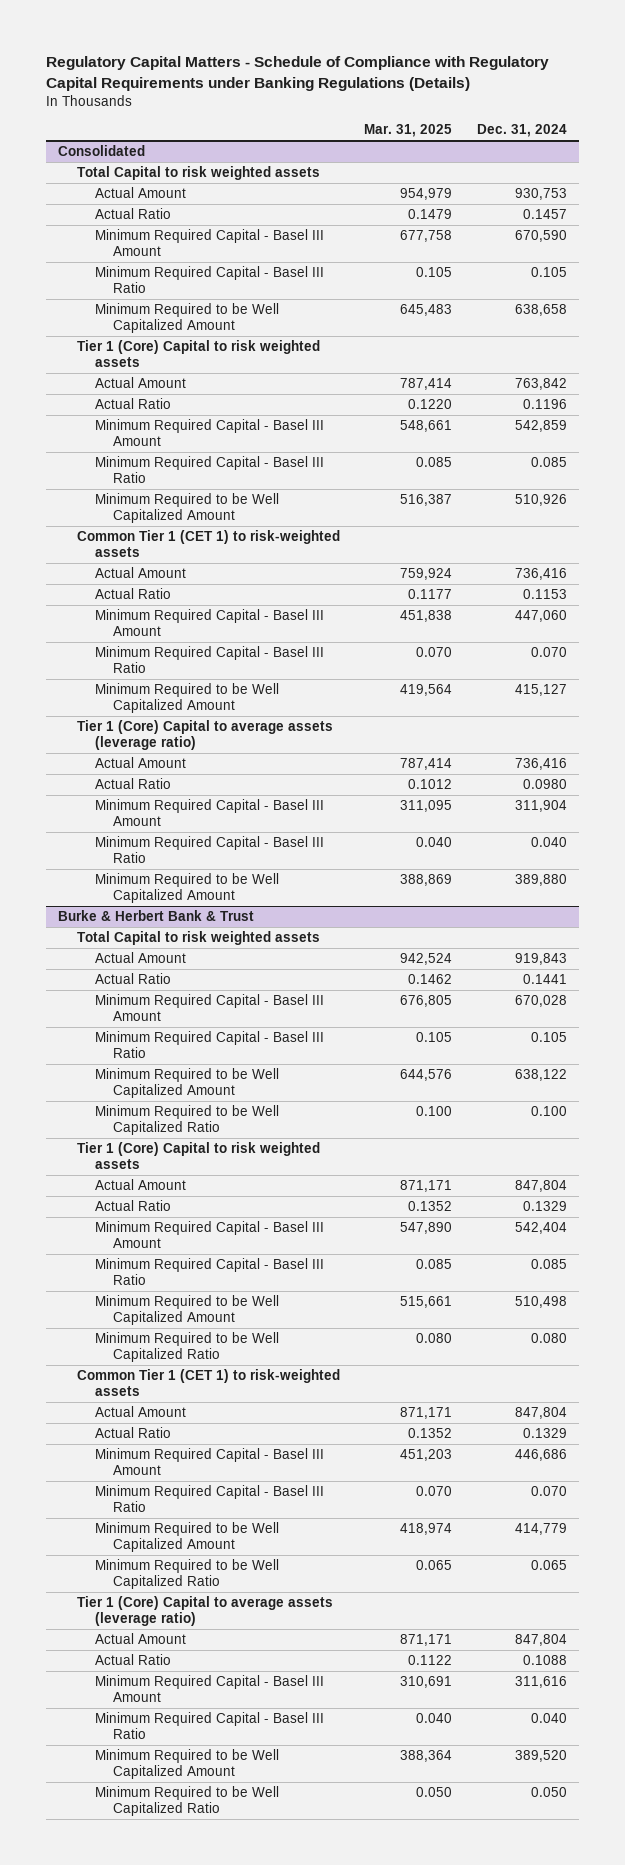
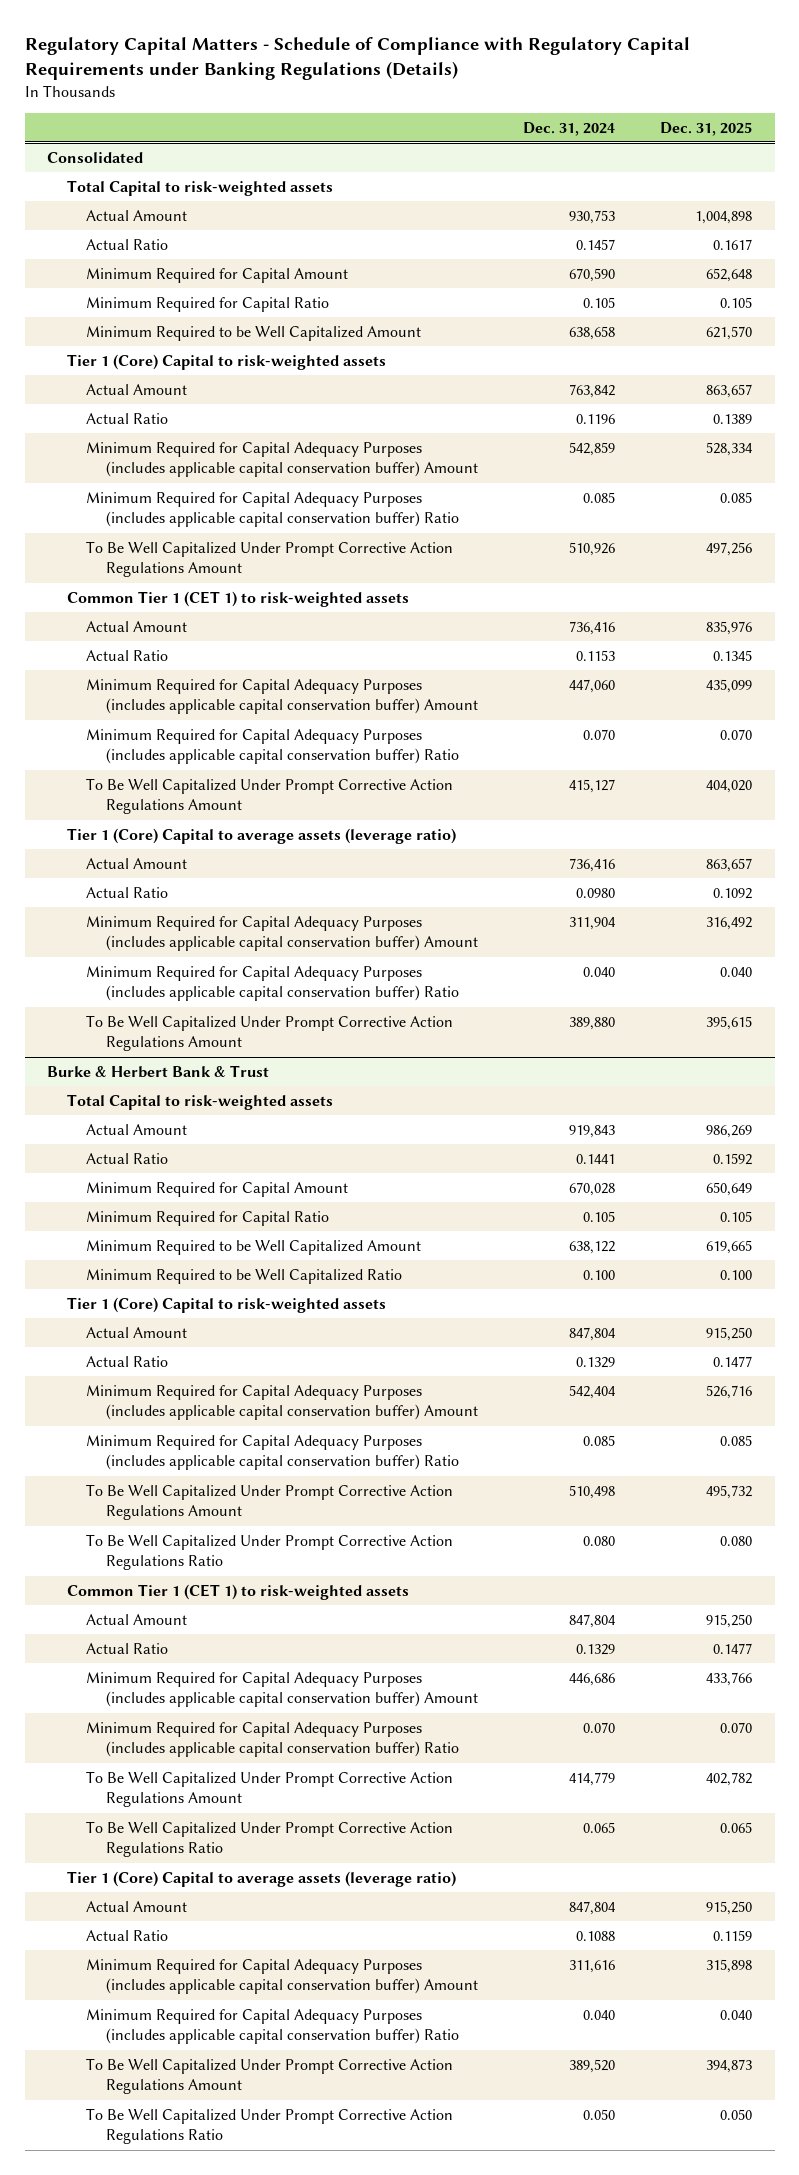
[364,124,453,138] Mar. 31, 2025 -> none
none -> [660,121,753,136] Dec. 31, 2025
[76,166,320,181] Total Capital to risk weighted assets -> [66,179,333,196] Total Capital to risk-weighted assets
[94,229,324,257] Minimum Required Capital - Basel III Amount -> [86,267,349,283] Minimum Required for Capital Amount
[94,266,324,294] Minimum Required Capital - Basel III Ratio -> [86,296,330,312] Minimum Required for Capital Ratio
[76,340,320,368] Tier 1 (Core) Capital to risk weighted assets -> [66,353,386,370] Tier 1 (Core) Capital to risk-weighted assets
[94,419,324,447] Minimum Required Capital - Basel III Amount -> [86,441,478,478] Minimum Required for Capital Adequacy Purposes (includes applicable capital conservation buffer) Amount
[94,456,324,484] Minimum Required Capital - Basel III Ratio -> [86,491,459,528] Minimum Required for Capital Adequacy Purposes (includes applicable capital conservation buffer) Ratio
[94,493,279,524] Minimum Required to be Well Capitalized Amount -> [86,540,454,578] To Be Well Capitalized Under Prompt Corrective Action Regulations Amount
[94,609,324,637] Minimum Required Capital - Basel III Amount -> [86,678,478,715] Minimum Required for Capital Adequacy Purposes (includes applicable capital conservation buffer) Amount
[94,646,324,674] Minimum Required Capital - Basel III Ratio -> [86,728,459,765] Minimum Required for Capital Adequacy Purposes (includes applicable capital conservation buffer) Ratio
[94,683,279,714] Minimum Required to be Well Capitalized Amount -> [86,777,454,815] To Be Well Capitalized Under Prompt Corrective Action Regulations Amount
[94,799,324,827] Minimum Required Capital - Basel III Amount -> [86,915,478,952] Minimum Required for Capital Adequacy Purposes (includes applicable capital conservation buffer) Amount
[94,836,324,864] Minimum Required Capital - Basel III Ratio -> [86,965,459,1002] Minimum Required for Capital Adequacy Purposes (includes applicable capital conservation buffer) Ratio
[94,873,279,904] Minimum Required to be Well Capitalized Amount -> [86,1014,454,1052] To Be Well Capitalized Under Prompt Corrective Action Regulations Amount
[76,931,320,946] Total Capital to risk weighted assets -> [66,1093,333,1110] Total Capital to risk-weighted assets
[94,994,324,1022] Minimum Required Capital - Basel III Amount -> [86,1181,349,1197] Minimum Required for Capital Amount
[94,1031,324,1059] Minimum Required Capital - Basel III Ratio -> [86,1210,330,1226] Minimum Required for Capital Ratio
[76,1142,320,1170] Tier 1 (Core) Capital to risk weighted assets -> [66,1296,386,1313] Tier 1 (Core) Capital to risk-weighted assets
[94,1221,324,1249] Minimum Required Capital - Basel III Amount -> [86,1384,478,1421] Minimum Required for Capital Adequacy Purposes (includes applicable capital conservation buffer) Amount
[94,1258,324,1286] Minimum Required Capital - Basel III Ratio -> [86,1434,459,1471] Minimum Required for Capital Adequacy Purposes (includes applicable capital conservation buffer) Ratio
[94,1295,279,1326] Minimum Required to be Well Capitalized Amount -> [86,1483,454,1521] To Be Well Capitalized Under Prompt Corrective Action Regulations Amount
[94,1332,279,1363] Minimum Required to be Well Capitalized Ratio -> [86,1533,454,1571] To Be Well Capitalized Under Prompt Corrective Action Regulations Ratio
[94,1448,324,1476] Minimum Required Capital - Basel III Amount -> [86,1671,478,1708] Minimum Required for Capital Adequacy Purposes (includes applicable capital conservation buffer) Amount
[94,1485,324,1513] Minimum Required Capital - Basel III Ratio -> [86,1721,459,1758] Minimum Required for Capital Adequacy Purposes (includes applicable capital conservation buffer) Ratio
[94,1522,279,1553] Minimum Required to be Well Capitalized Amount -> [86,1770,454,1808] To Be Well Capitalized Under Prompt Corrective Action Regulations Amount
[94,1559,279,1590] Minimum Required to be Well Capitalized Ratio -> [86,1820,454,1858] To Be Well Capitalized Under Prompt Corrective Action Regulations Ratio
[94,1675,324,1703] Minimum Required Capital - Basel III Amount -> [86,1958,478,1995] Minimum Required for Capital Adequacy Purposes (includes applicable capital conservation buffer) Amount
[94,1712,324,1740] Minimum Required Capital - Basel III Ratio -> [86,2008,459,2045] Minimum Required for Capital Adequacy Purposes (includes applicable capital conservation buffer) Ratio
[94,1749,279,1780] Minimum Required to be Well Capitalized Amount -> [86,2057,454,2095] To Be Well Capitalized Under Prompt Corrective Action Regulations Amount
[94,1786,279,1817] Minimum Required to be Well Capitalized Ratio -> [86,2107,454,2145] To Be Well Capitalized Under Prompt Corrective Action Regulations Ratio

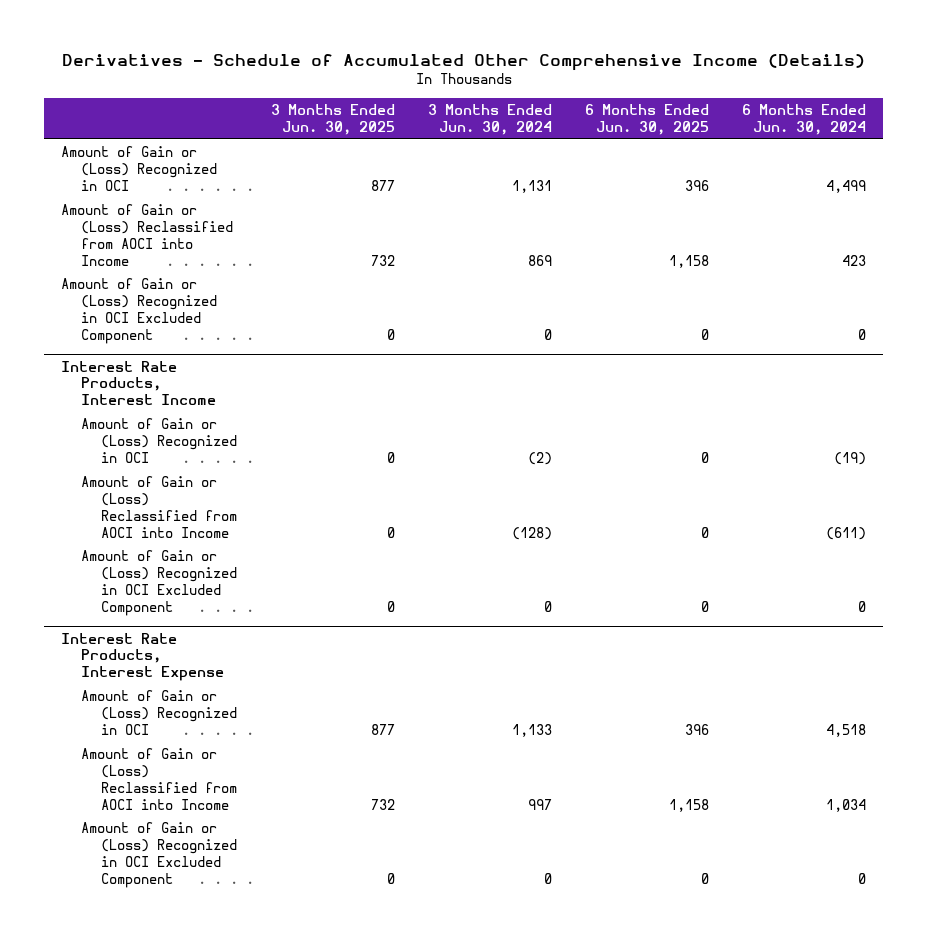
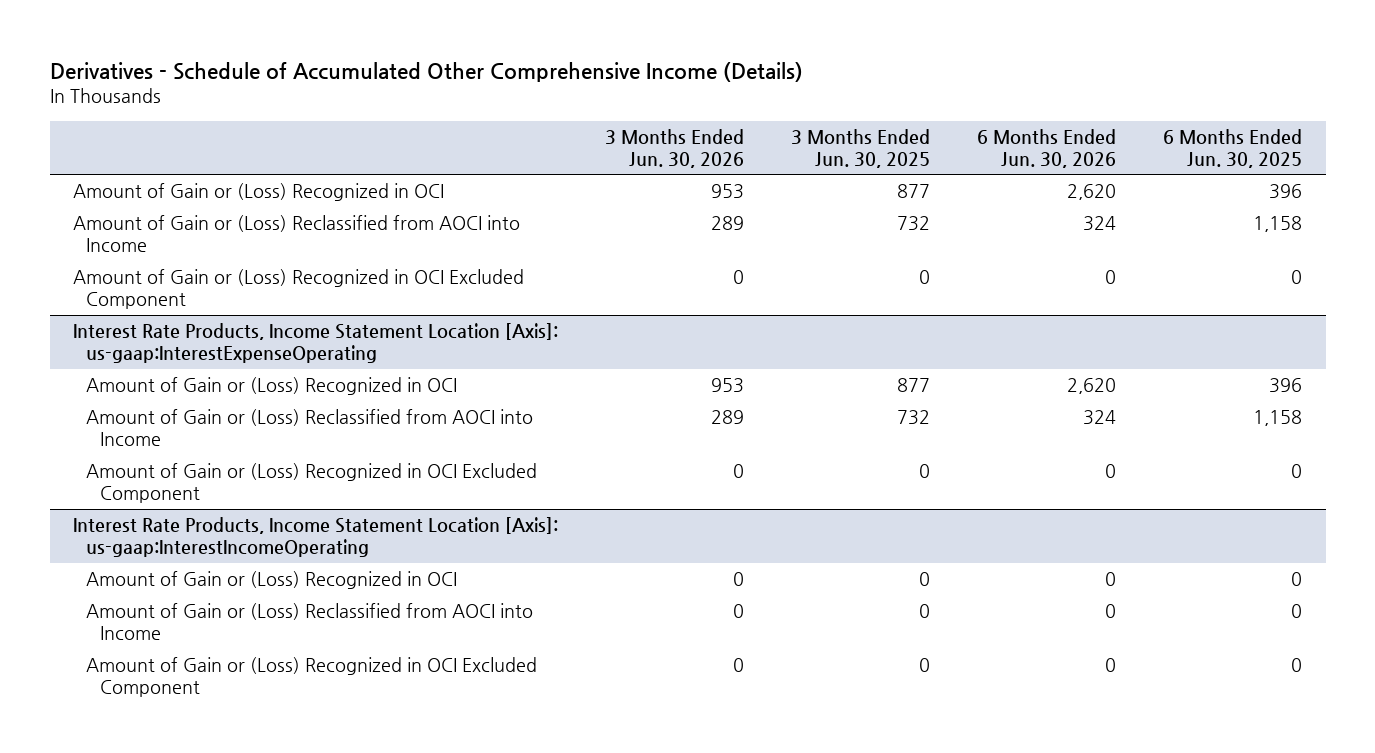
[427,104,552,135] 3 Months Ended Jun. 30, 2024 -> none
[742,104,867,135] 6 Months Ended Jun. 30, 2024 -> none
none -> [605,128,745,168] 3 Months Ended Jun. 30, 2026
none -> [977,128,1117,168] 6 Months Ended Jun. 30, 2026
[61,360,217,406] Interest Rate Products, Interest Income -> none
[81,418,238,463] Amount of Gain or (Loss) Recognized in OCI -> none
[81,476,238,538] Amount of Gain or (Loss) Reclassified from AOCI into Income -> none
[81,550,238,616] Amount of Gain or (Loss) Recognized in OCI Excluded Component -> none
[61,632,225,682] Interest Rate Products, Interest Expense -> none
none -> [73,323,559,364] Interest Rate Products, Income Statement Location [Axis]: us-gaap:InterestExpenseOperating
none -> [73,517,559,558] Interest Rate Products, Income Statement Location [Axis]: us-gaap:InterestIncomeOperating
none -> [86,571,458,590] Amount of Gain or (Loss) Recognized in OCI
none -> [86,603,534,641] Amount of Gain or (Loss) Reclassified from AOCI into Income
none -> [86,657,538,698] Amount of Gain or (Loss) Recognized in OCI Excluded Component

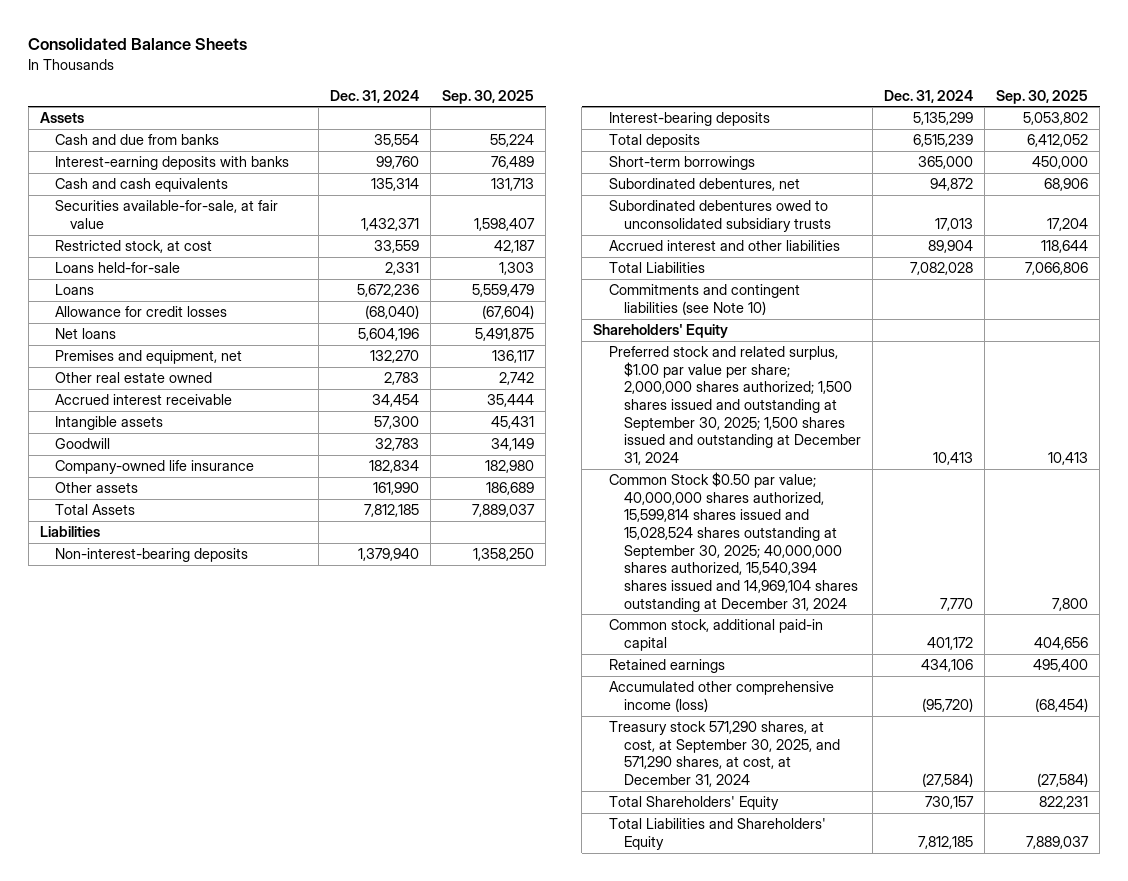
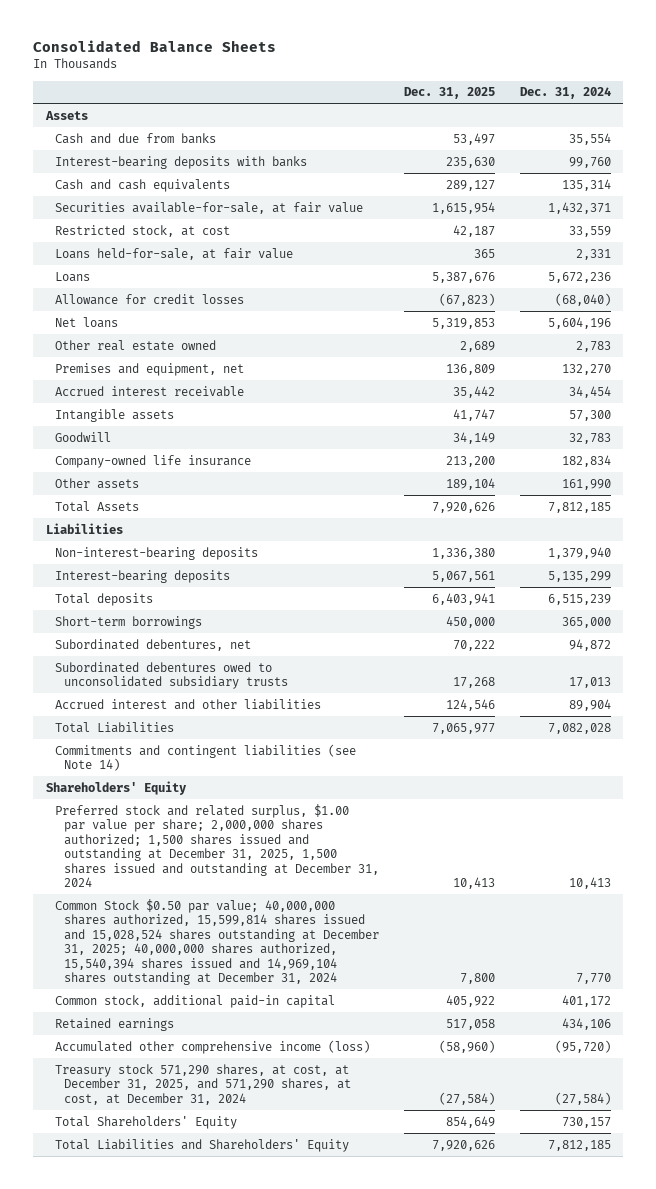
[442,89,535,104] Sep. 30, 2025 -> none
none -> [404,87,496,100] Dec. 31, 2025
[54,156,289,171] Interest-earning deposits with banks -> [55,155,308,169] Interest-bearing deposits with banks
[54,262,180,274] Loans held-for-sale -> [55,247,294,260] Loans held-for-sale, at fair value
[54,350,242,365] Premises and equipment, net -> [55,362,245,376] Premises and equipment, net
[608,284,800,315] Commitments and contingent liabilities (see Note 10) -> [55,743,357,772] Commitments and contingent liabilities (see Note 14)
[608,346,861,465] Preferred stock and related surplus, $1.00 par value per share; 2,000,000 shares authorized; 1,500 shares issued and outstanding at September 30, 2025; 1,500 shares issued and outstanding at December 31, 2024 -> [55,803,380,887] Preferred stock and related surplus, $1.00 par value per share; 2,000,000 shares authorized; 1,500 shares issued and outstanding at December 31, 2025, 1,500 shares issued and outstanding at December 31, 2024
[608,472,858,612] Common Stock $0.50 par value; 40,000,000 shares authorized, 15,599,814 shares issued and 15,028,524 shares outstanding at September 30, 2025; 40,000,000 shares authorized, 15,540,394 shares issued and 14,969,104 shares outstanding at December 31, 2024 -> [55,898,380,985] Common Stock $0.50 par value; 40,000,000 shares authorized, 15,599,814 shares issued and 15,028,524 shares outstanding at December 31, 2025; 40,000,000 shares authorized, 15,540,394 shares issued and 14,969,104 shares outstanding at December 31, 2024
[608,721,840,788] Treasury stock 571,290 shares, at cost, at September 30, 2025, and 571,290 shares, at cost, at December 31, 2024 -> [55,1063,352,1105] Treasury stock 571,290 shares, at cost, at December 31, 2025, and 571,290 shares, at cost, at December 31, 2024

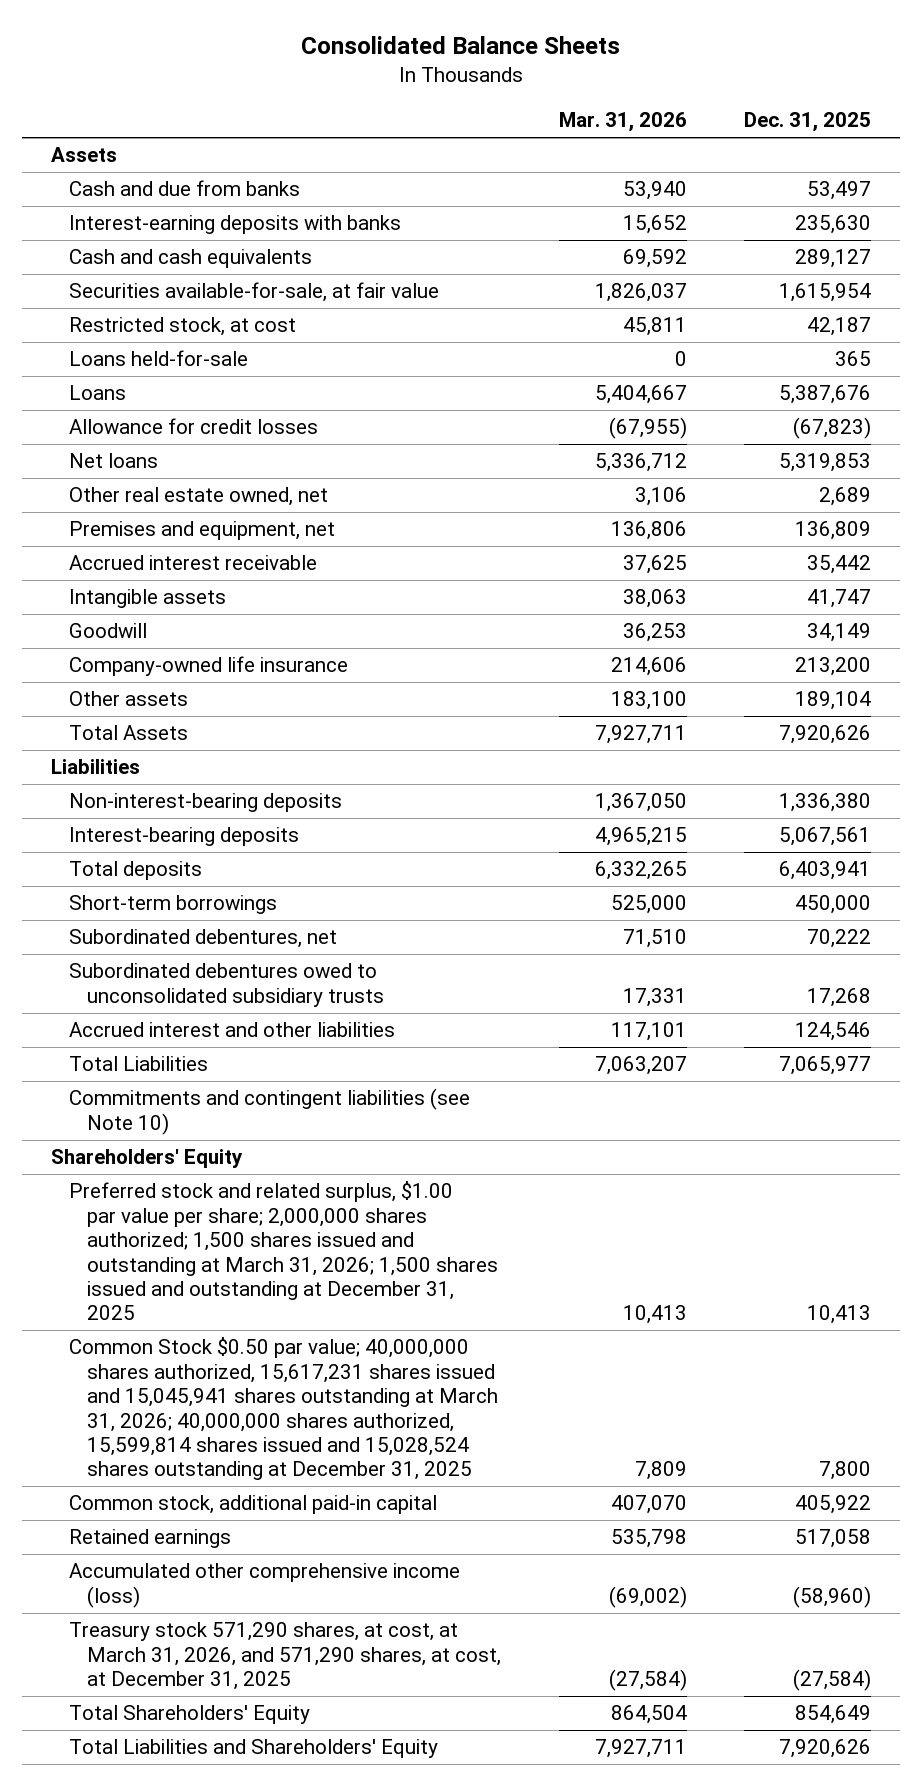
[519,87,611,100] Dec. 31, 2024 -> none
none -> [558,112,687,133] Mar. 31, 2026
[55,155,308,169] Interest-bearing deposits with banks -> [69,215,402,235] Interest-earning deposits with banks
[55,247,294,260] Loans held-for-sale, at fair value -> [69,350,249,367] Loans held-for-sale
[55,339,217,351] Other real estate owned -> [69,487,329,507] Other real estate owned, net
[55,743,357,772] Commitments and contingent liabilities (see Note 14) -> [69,1088,471,1135] Commitments and contingent liabilities (see Note 10)
[55,803,380,887] Preferred stock and related surplus, $1.00 par value per share; 2,000,000 shares authorized; 1,500 shares issued and outstanding at December 31, 2025, 1,500 shares issued and outstanding at December 31, 2024 -> [69,1181,499,1321] Preferred stock and related surplus, $1.00 par value per share; 2,000,000 shares authorized; 1,500 shares issued and outstanding at March 31, 2026; 1,500 shares issued and outstanding at December 31, 2025
[55,898,380,985] Common Stock $0.50 par value; 40,000,000 shares authorized, 15,599,814 shares issued and 15,028,524 shares outstanding at December 31, 2025; 40,000,000 shares authorized, 15,540,394 shares issued and 14,969,104 shares outstanding at December 31, 2024 -> [69,1337,499,1481] Common Stock $0.50 par value; 40,000,000 shares authorized, 15,617,231 shares issued and 15,045,941 shares outstanding at March 31, 2026; 40,000,000 shares authorized, 15,599,814 shares issued and 15,028,524 shares outstanding at December 31, 2025
[55,1063,352,1105] Treasury stock 571,290 shares, at cost, at December 31, 2025, and 571,290 shares, at cost, at December 31, 2024 -> [69,1622,502,1691] Treasury stock 571,290 shares, at cost, at March 31, 2026, and 571,290 shares, at cost, at December 31, 2025

